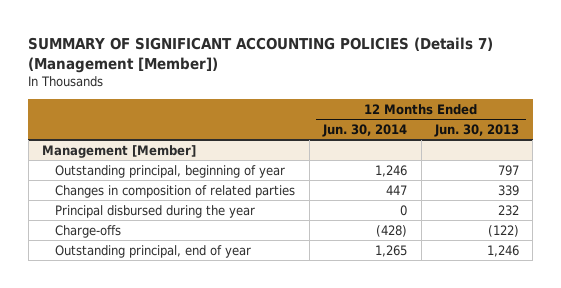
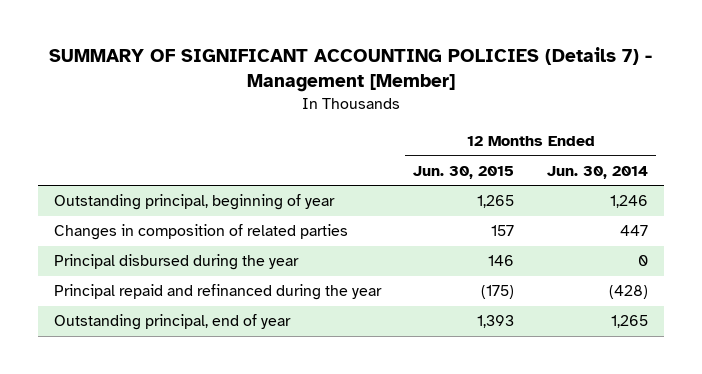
[28,36,494,73] SUMMARY OF SIGNIFICANT ACCOUNTING POLICIES (Details 7) (Management [Member]) -> [48,47,652,93] SUMMARY OF SIGNIFICANT ACCOUNTING POLICIES (Details 7) - Management [Member]
[433,124,519,138] Jun. 30, 2013 -> none
none -> [413,165,515,179] Jun. 30, 2015
[42,144,197,158] Management [Member] -> none
[55,224,122,238] Charge-offs -> [53,284,382,301] Principal repaid and refinanced during the year

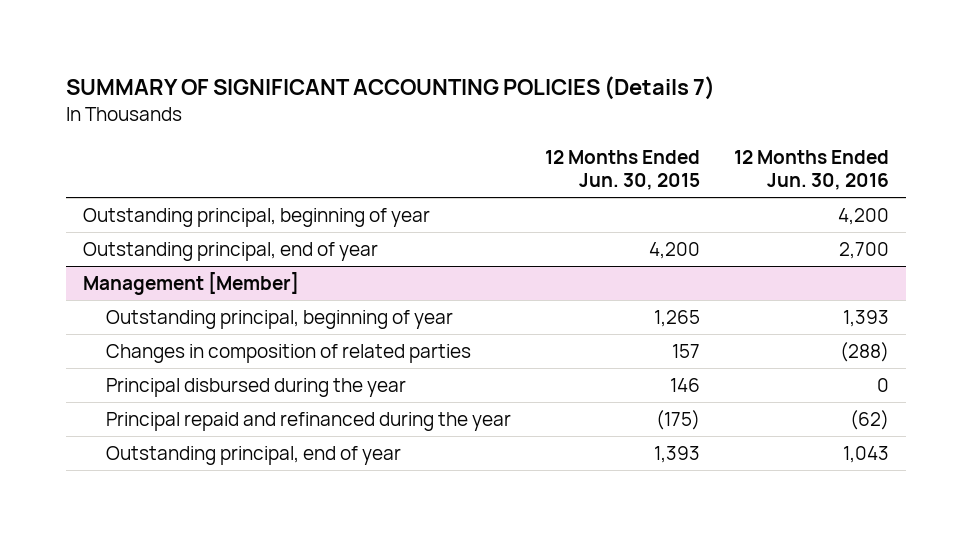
[48,47,652,93] SUMMARY OF SIGNIFICANT ACCOUNTING POLICIES (Details 7) - Management [Member] -> [65,76,715,101] SUMMARY OF SIGNIFICANT ACCOUNTING POLICIES (Details 7)
[546,165,648,179] Jun. 30, 2014 -> none
none -> [733,149,889,190] 12 Months Ended Jun. 30, 2016
none -> [82,208,430,228] Outstanding principal, beginning of year
none -> [82,242,378,262] Outstanding principal, end of year
none -> [82,272,299,296] Management [Member]

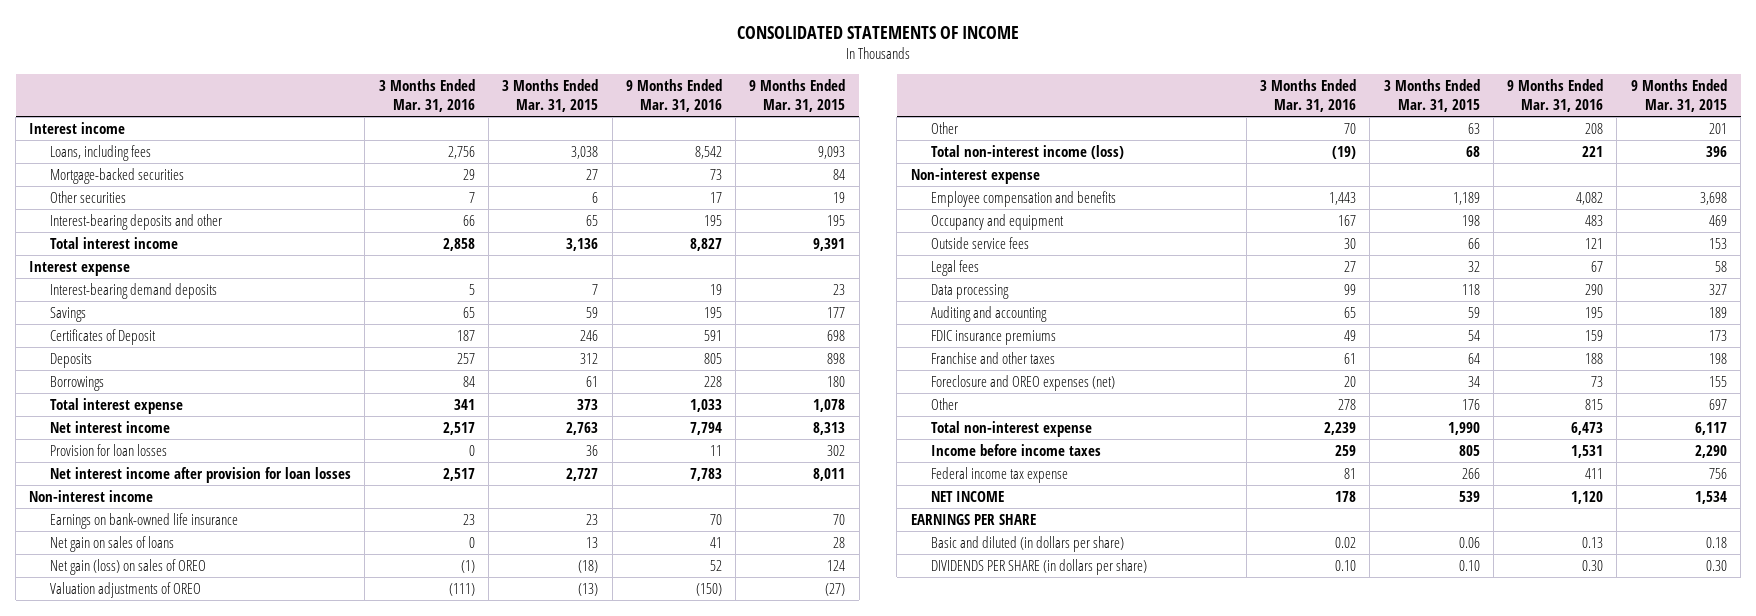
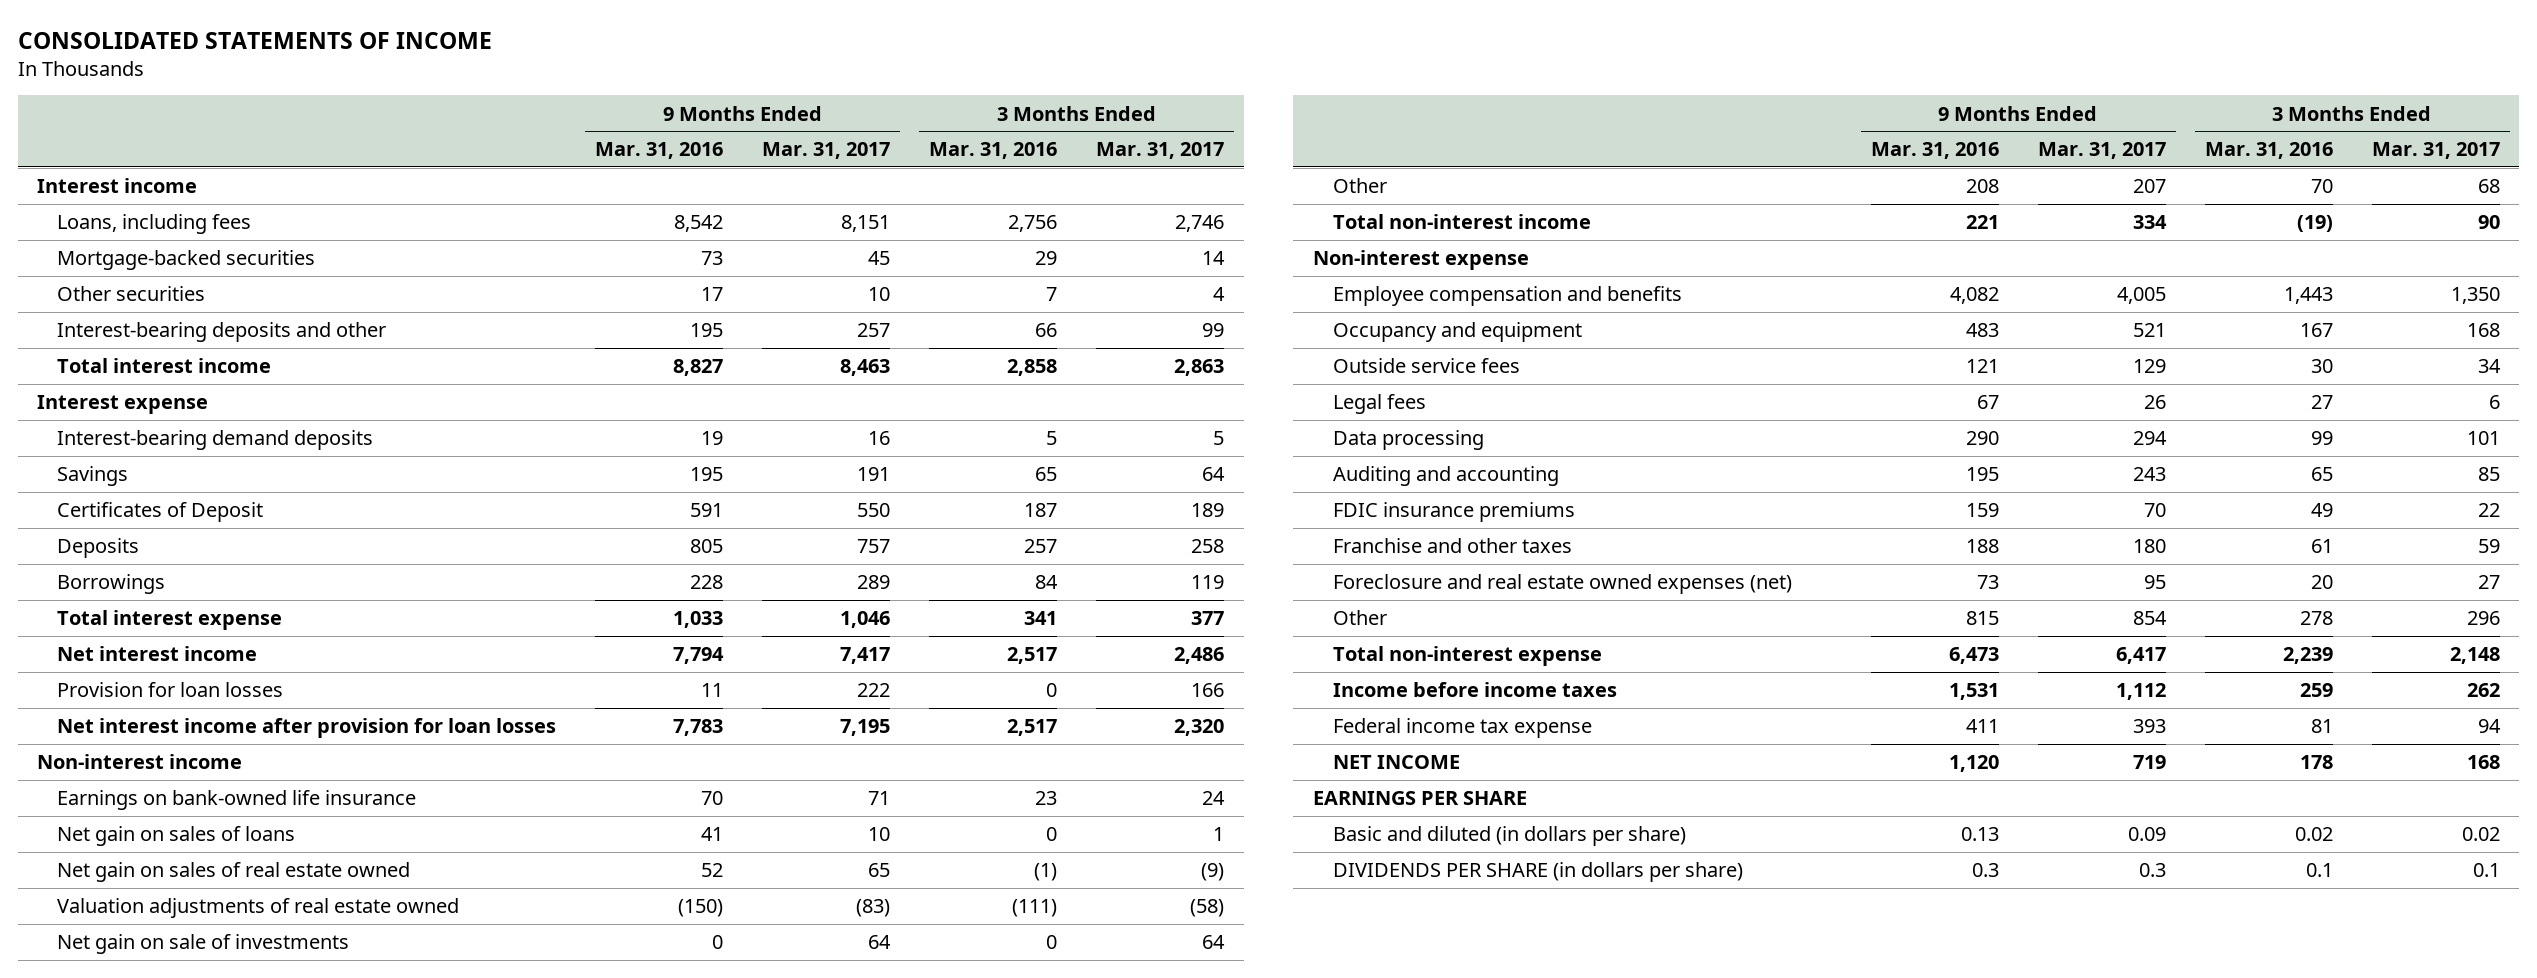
[502,79,599,113] 3 Months Ended Mar. 31, 2015 -> none
[749,79,846,113] 9 Months Ended Mar. 31, 2015 -> none
none -> [762,142,891,160] Mar. 31, 2017
none -> [1096,142,1225,160] Mar. 31, 2017
[50,558,207,575] Net gain (loss) on sales of OREO -> [57,862,411,883] Net gain on sales of real estate owned
[50,581,202,598] Valuation adjustments of OREO -> [57,898,460,919] Valuation adjustments of real estate owned
none -> [57,934,350,955] Net gain on sale of investments
[931,144,1125,159] Total non-interest income (loss) -> [1332,214,1591,230] Total non-interest income
[931,374,1116,391] Foreclosure and OREO expenses (net) -> [1332,574,1792,595] Foreclosure and real estate owned expenses (net)
[1335,559,1357,571] 0.10 -> [2305,863,2333,878] 0.1
[1582,559,1604,571] 0.30 -> [1971,863,1999,878] 0.3

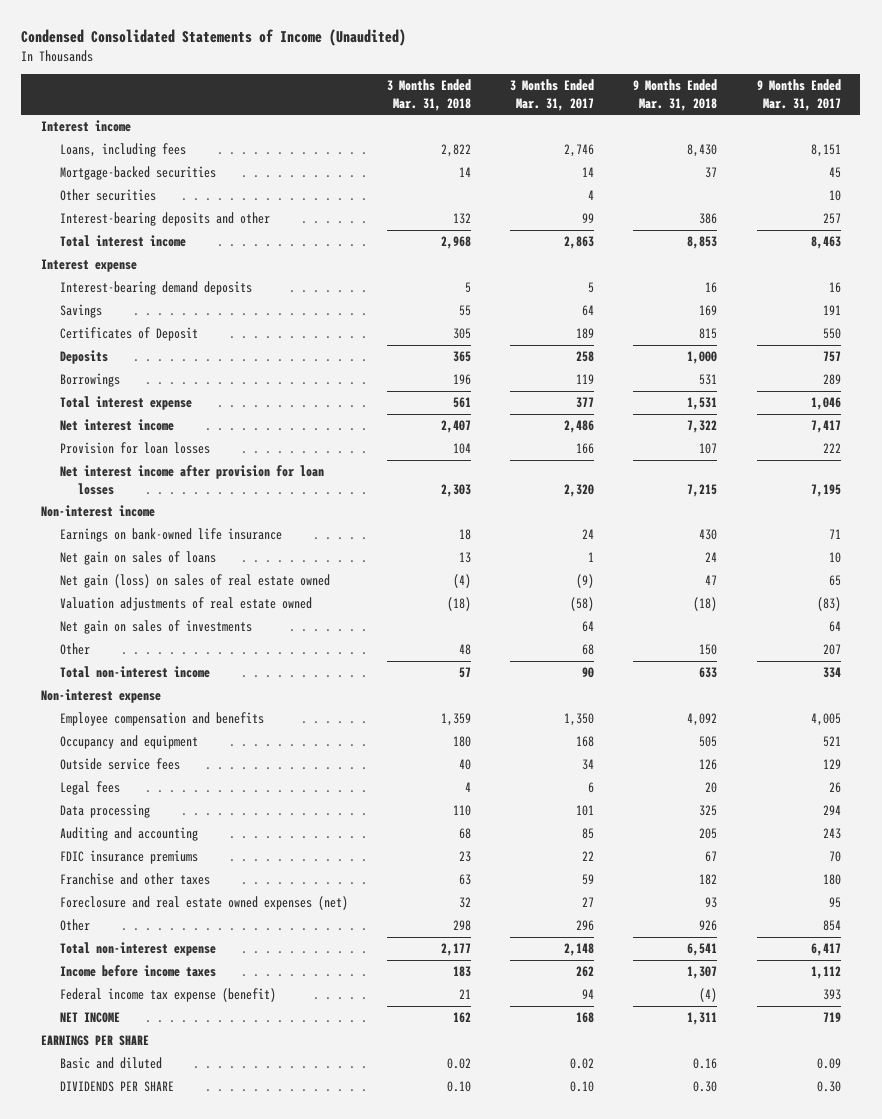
[17,31,492,49] CONSOLIDATED STATEMENTS OF INCOME -> [21,29,407,47] Condensed Consolidated Statements of Income (Unaudited)
[595,142,724,160] Mar. 31, 2016 -> none
[929,142,1058,160] Mar. 31, 2016 -> none
none -> [386,79,471,111] 3 Months Ended Mar. 31, 2018
none -> [633,79,718,111] 9 Months Ended Mar. 31, 2018
[57,862,411,883] Net gain on sales of real estate owned -> [59,574,330,589] Net gain (loss) on sales of real estate owned
[57,934,350,955] Net gain on sale of investments -> [59,620,252,635] Net gain on sales of investments
[1332,718,1592,739] Federal income tax expense -> [59,988,276,1003] Federal income tax expense (benefit)
[1332,826,1686,847] Basic and diluted (in dollars per share) -> [59,1057,162,1070] Basic and diluted
[1332,862,1743,883] DIVIDENDS PER SHARE (in dollars per share) -> [59,1081,174,1093] DIVIDENDS PER SHARE
[2138,863,2166,878] 0.3 -> [816,1081,841,1093] 0.30
[2472,863,2500,878] 0.1 -> [570,1081,595,1093] 0.10

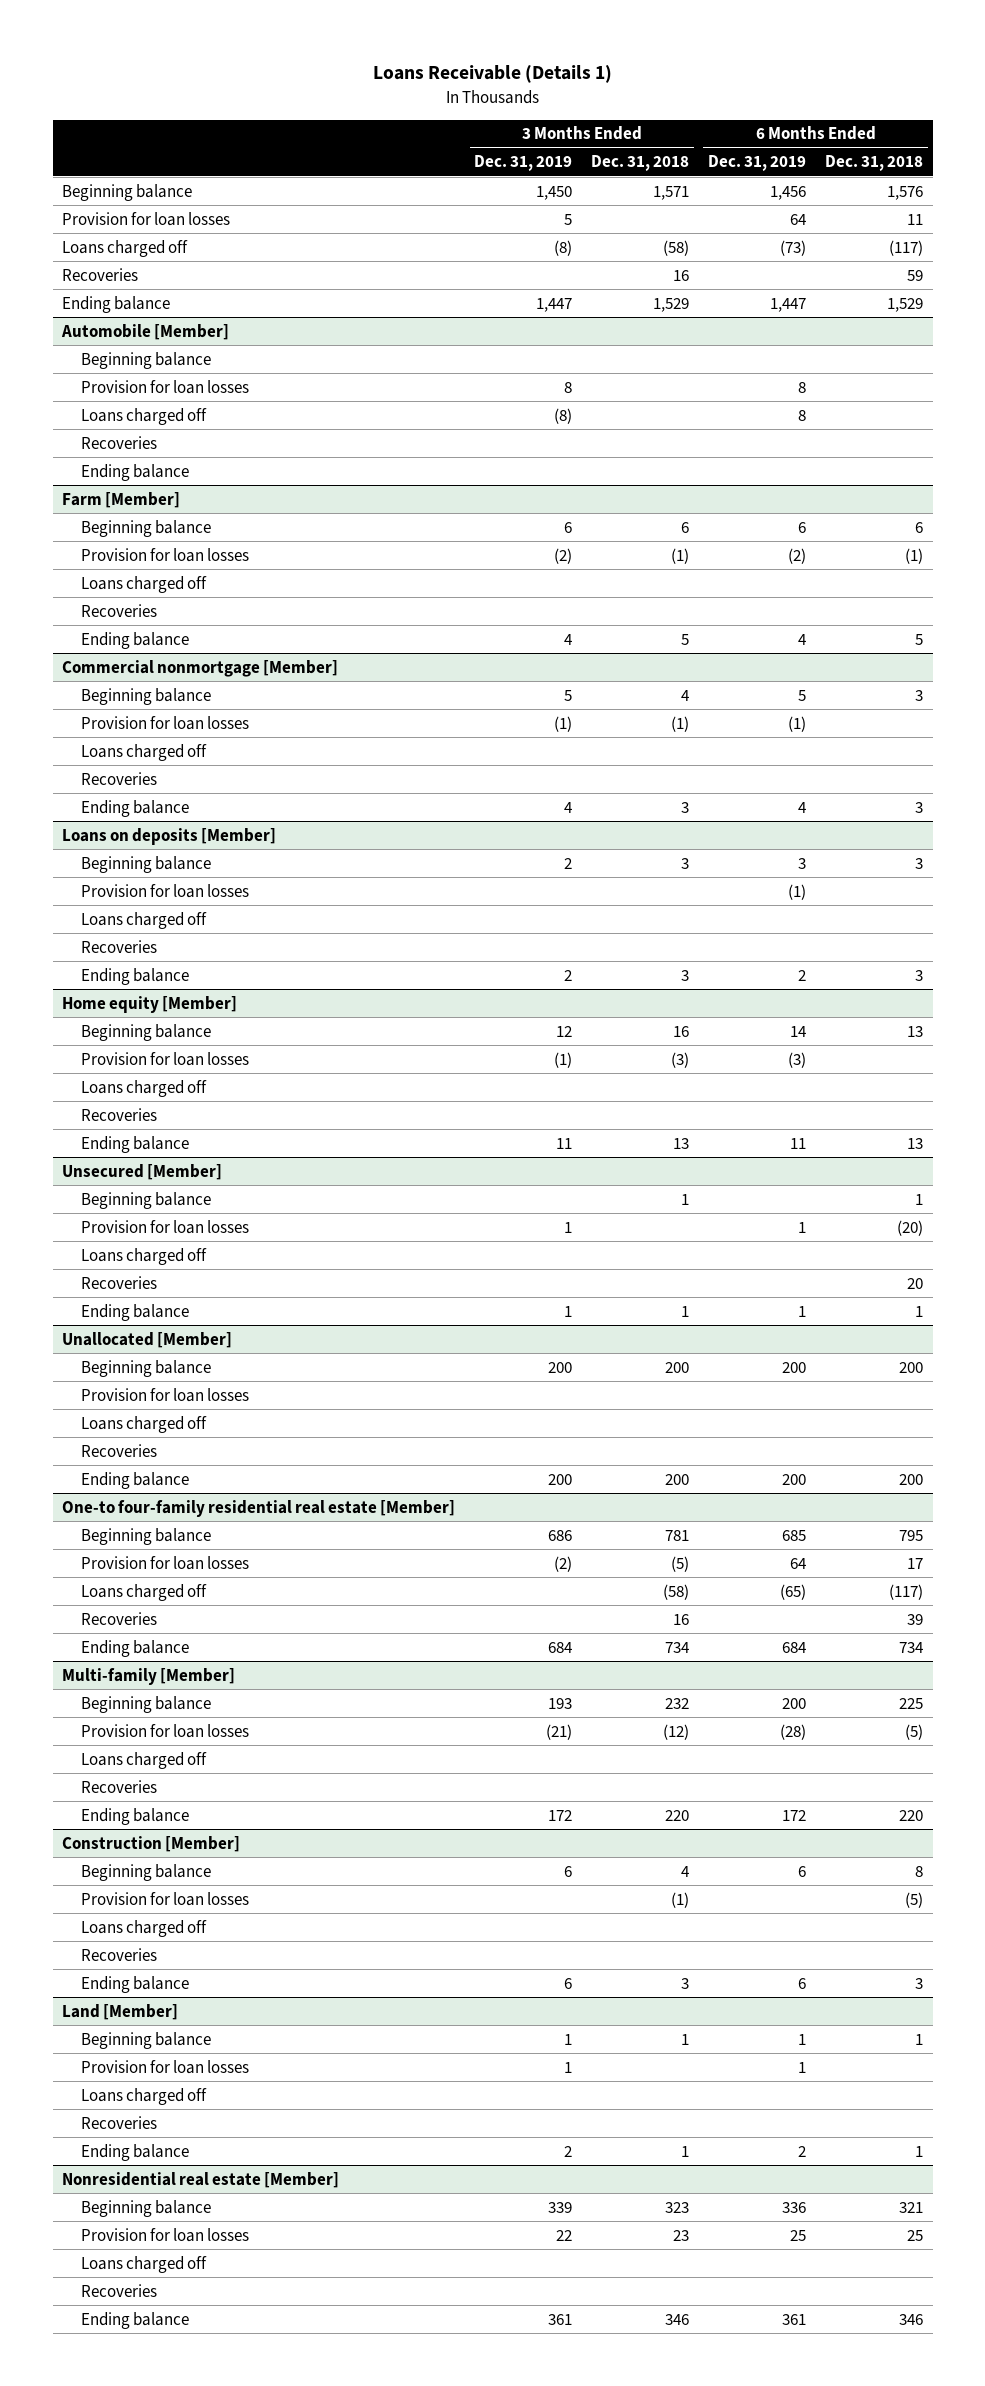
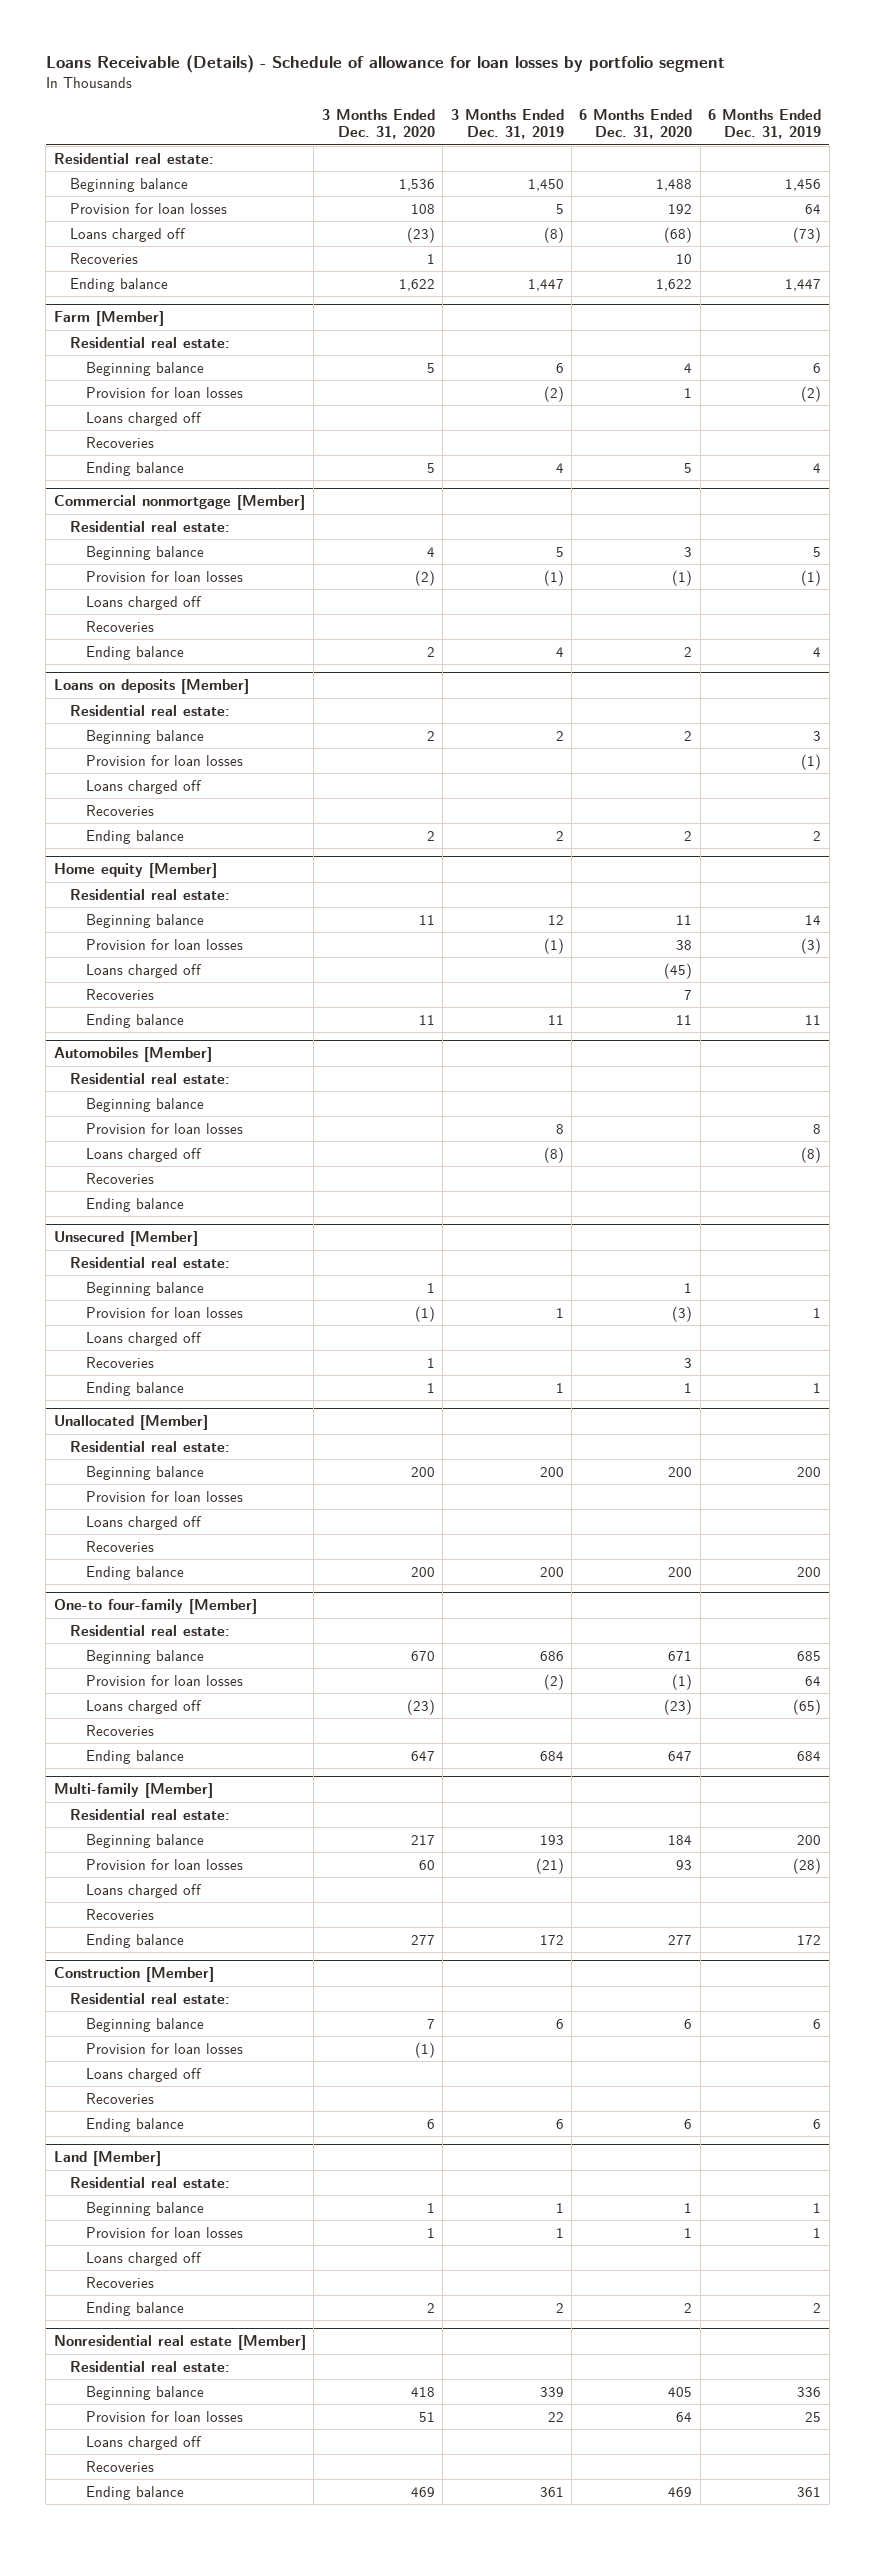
[372,65,612,84] Loans Receivable (Details 1) -> [45,55,725,74] Loans Receivable (Details) - Schedule of allowance for loan losses by portfolio segment
[591,155,690,172] Dec. 31, 2018 -> none
[825,155,924,172] Dec. 31, 2018 -> none
none -> [321,109,435,139] 3 Months Ended Dec. 31, 2020
none -> [579,109,693,139] 6 Months Ended Dec. 31, 2020
none -> [53,152,214,164] Residential real estate:
[61,323,230,340] Automobile [Member] -> none
[81,351,212,369] Beginning balance -> none
[81,379,250,394] Provision for loan losses -> none
[81,407,208,425] Loans charged off -> none
[81,435,158,449] Recoveries -> none
[81,463,190,481] Ending balance -> none
none -> [69,336,230,348] Residential real estate:
none -> [69,520,230,532] Residential real estate:
none -> [69,704,230,716] Residential real estate:
none -> [69,888,230,900] Residential real estate:
none -> [53,1047,212,1063] Automobiles [Member]
none -> [69,1072,230,1084] Residential real estate:
none -> [86,1097,205,1112] Beginning balance
none -> [86,1122,244,1134] Provision for loan losses
none -> [86,1147,203,1162] Loans charged off
none -> [86,1172,155,1184] Recoveries
none -> [86,1197,185,1212] Ending balance
none -> [69,1256,230,1268] Residential real estate:
none -> [69,1440,230,1452] Residential real estate:
[62,1499,456,1517] One-to four-family residential real estate [Member] -> [53,1599,257,1615] One-to four-family [Member]
none -> [69,1624,230,1636] Residential real estate:
none -> [69,1808,230,1820] Residential real estate:
none -> [69,1992,230,2004] Residential real estate:
none -> [69,2176,230,2188] Residential real estate:
none -> [69,2360,230,2372] Residential real estate:

